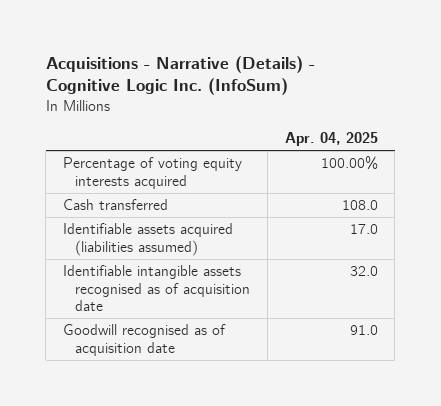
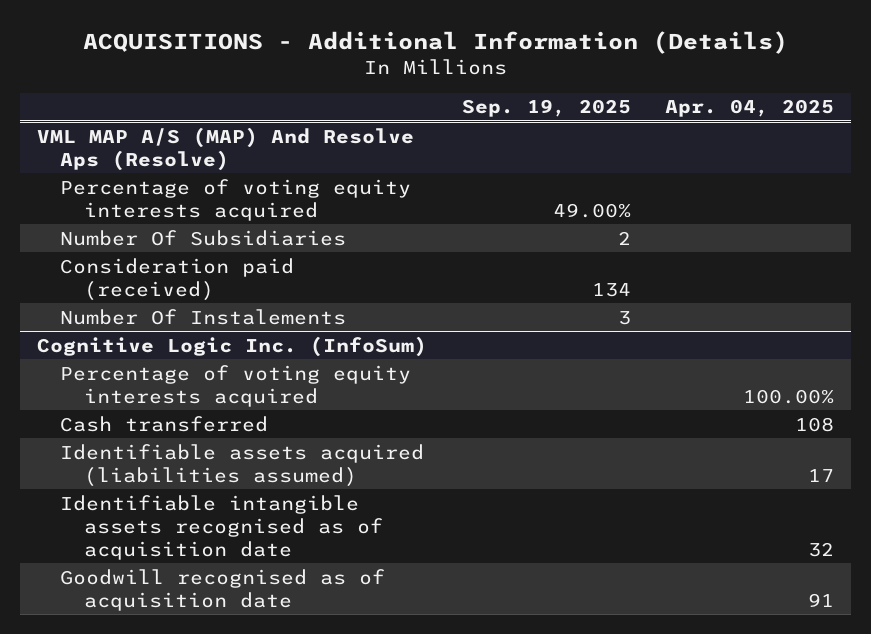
[45,55,315,96] Acquisitions - Narrative (Details) - Cognitive Logic Inc. (InfoSum) -> [82,30,788,54] ACQUISITIONS - Additional Information (Details)
none -> [461,99,631,118] Sep. 19, 2025
none -> [37,126,415,171] VML MAP A/S (MAP) And Resolve Aps (Resolve)
none -> [60,178,412,221] Percentage of voting equity interests acquired
none -> [60,229,347,246] Number Of Subsidiaries
none -> [60,257,295,301] Consideration paid (received)
none -> [60,308,347,325] Number Of Instalements
none -> [37,335,428,357] Cognitive Logic Inc. (InfoSum)
[341,200,378,211] 108.0 -> [795,416,835,432] 108
[349,224,378,235] 17.0 -> [808,468,835,482] 17
[349,266,378,277] 32.0 -> [808,541,835,557] 32
[349,325,378,336] 91.0 -> [808,592,835,607] 91

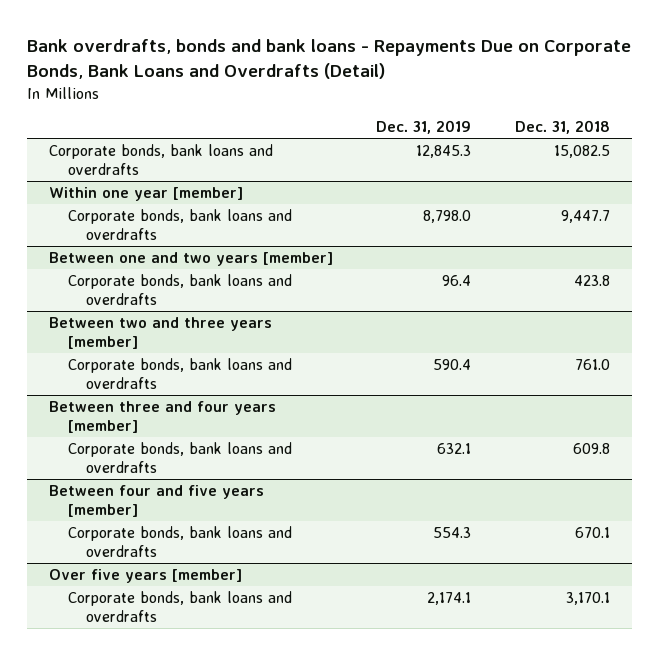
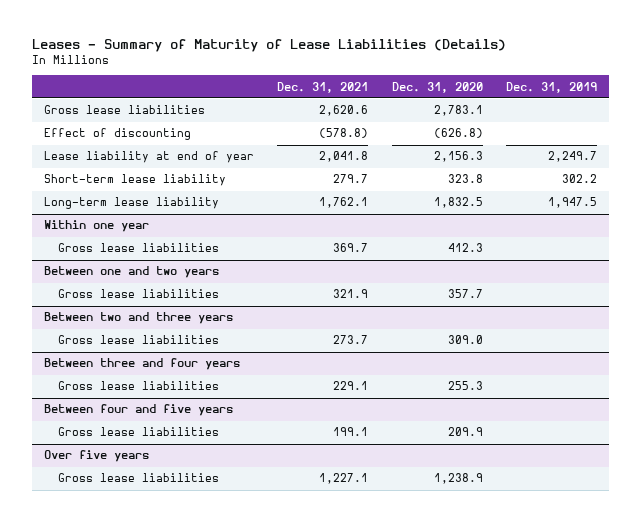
[27,39,632,80] Bank overdrafts, bonds and bank loans - Repayments Due on Corporate Bonds, Bank Loans and Overdrafts (Detail) -> [32,39,507,53] Leases - Summary of Maturity of Lease Liabilities (Details)
[514,119,610,134] Dec. 31, 2018 -> none
none -> [277,81,369,93] Dec. 31, 2021
none -> [391,81,483,93] Dec. 31, 2020
[49,144,274,175] Corporate bonds, bank loans and overdrafts -> none
[67,209,292,240] Corporate bonds, bank loans and overdrafts -> none
[67,274,292,305] Corporate bonds, bank loans and overdrafts -> none
[67,358,292,389] Corporate bonds, bank loans and overdrafts -> none
[67,442,292,473] Corporate bonds, bank loans and overdrafts -> none
[67,526,292,557] Corporate bonds, bank loans and overdrafts -> none
[67,591,292,622] Corporate bonds, bank loans and overdrafts -> none
none -> [43,105,205,115] Gross lease liabilities
none -> [43,128,191,141] Effect of discounting
none -> [43,151,254,164] Lease liability at end of year
none -> [43,174,226,187] Short-term lease liability
none -> [43,197,219,210] Long-term lease liability
[49,187,244,202] Within one year [member] -> [43,220,149,233] Within one year
none -> [58,243,220,253] Gross lease liabilities
[49,252,334,267] Between one and two years [member] -> [43,266,219,279] Between one and two years
none -> [58,289,220,299] Gross lease liabilities
[49,317,273,349] Between two and three years [member] -> [43,312,233,325] Between two and three years
none -> [58,335,220,345] Gross lease liabilities
[49,401,277,433] Between three and four years [member] -> [43,358,240,371] Between three and four years
none -> [58,381,220,391] Gross lease liabilities
[49,485,265,517] Between four and five years [member] -> [43,404,233,417] Between four and five years
none -> [58,427,220,437] Gross lease liabilities
[49,569,243,584] Over five years [member] -> [43,450,149,463] Over five years
none -> [58,473,220,483] Gross lease liabilities

